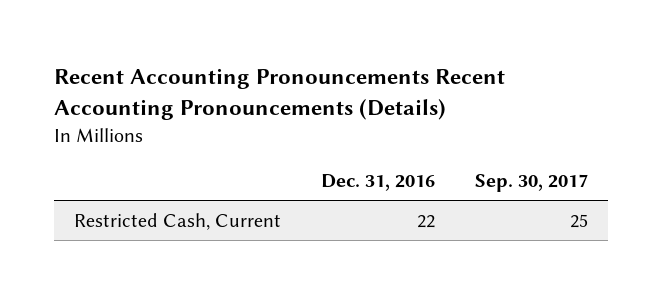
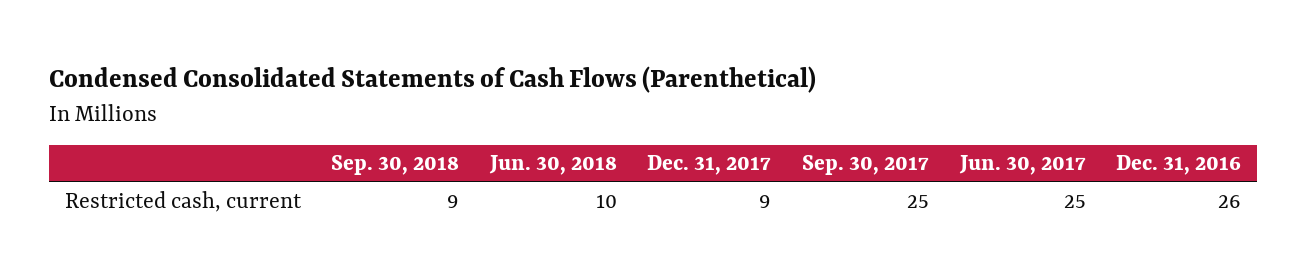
[53,68,505,121] Recent Accounting Pronouncements Recent Accounting Pronouncements (Details) -> [49,66,817,94] Condensed Consolidated Statements of Cash Flows (Parenthetical)
none -> [331,155,460,176] Sep. 30, 2018
none -> [488,155,617,176] Jun. 30, 2018
none -> [647,155,772,176] Dec. 31, 2017
none -> [958,155,1086,176] Jun. 30, 2017
[73,212,281,230] Restricted Cash, Current -> [64,191,302,213] Restricted cash, current
[417,214,436,228] 22 -> [1218,195,1242,209] 26

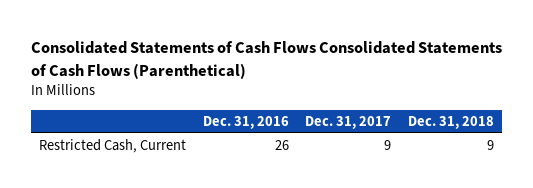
[49,66,817,94] Condensed Consolidated Statements of Cash Flows (Parenthetical) -> [30,41,502,79] Consolidated Statements of Cash Flows Consolidated Statements of Cash Flows (Parenthetical)
[331,155,460,176] Sep. 30, 2018 -> none
[488,155,617,176] Jun. 30, 2018 -> none
[802,155,930,176] Sep. 30, 2017 -> none
[958,155,1086,176] Jun. 30, 2017 -> none
none -> [407,116,494,130] Dec. 31, 2018
[64,191,302,213] Restricted cash, current -> [38,139,186,154] Restricted Cash, Current

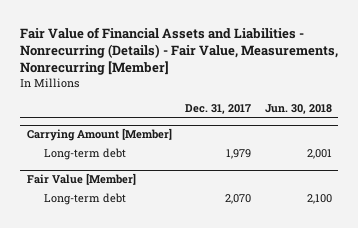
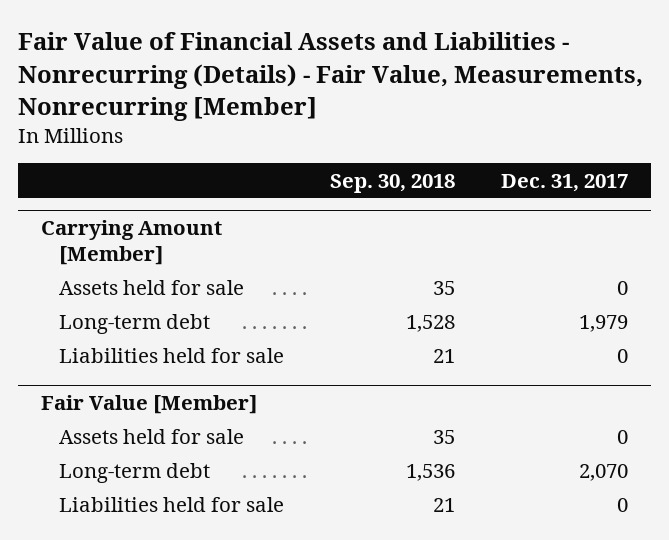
[264,103,332,114] Jun. 30, 2018 -> none
none -> [329,173,455,193] Sep. 30, 2018
none -> [58,280,244,296] Assets held for sale
none -> [58,348,284,364] Liabilities held for sale
none -> [58,429,244,445] Assets held for sale
none -> [58,497,284,513] Liabilities held for sale

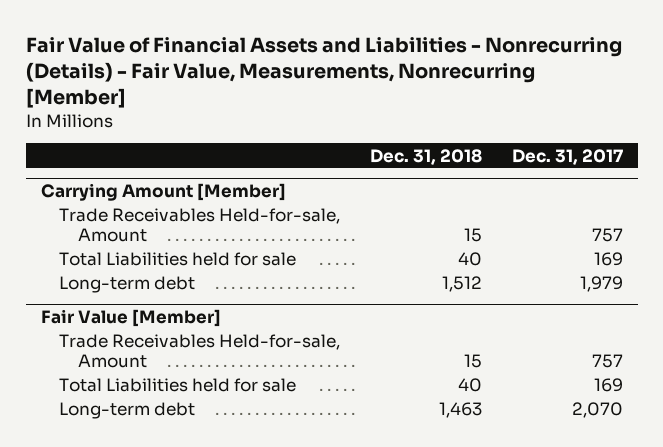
[329,173,455,193] Sep. 30, 2018 -> none
none -> [370,148,483,165] Dec. 31, 2018
[58,280,244,296] Assets held for sale -> [59,208,341,243] Trade Receivables Held-for-sale, Amount
[616,281,628,296] 0 -> [591,228,623,243] 757
none -> [59,252,297,267] Total Liabilities held for sale
[58,348,284,364] Liabilities held for sale -> none
[58,429,244,445] Assets held for sale -> [59,334,341,369] Trade Receivables Held-for-sale, Amount
[616,430,628,445] 0 -> [591,354,623,369] 757
none -> [59,378,297,393] Total Liabilities held for sale
[58,497,284,513] Liabilities held for sale -> none

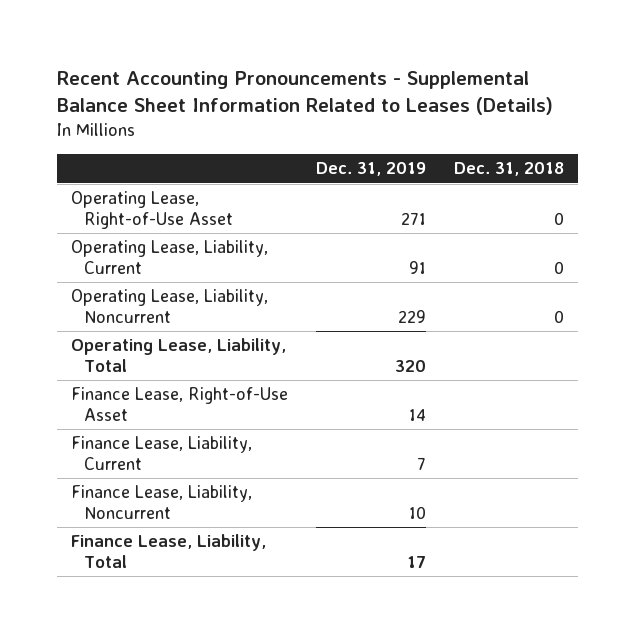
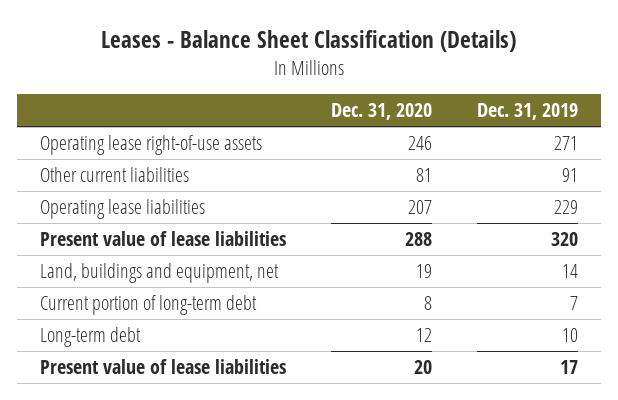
[56,70,553,116] Recent Accounting Pronouncements - Supplemental Balance Sheet Information Related to Leases (Details) -> [100,29,516,52] Leases - Balance Sheet Classification (Details)
[454,162,565,177] Dec. 31, 2018 -> none
none -> [330,103,432,121] Dec. 31, 2020
[71,191,233,230] Operating Lease, Right-of-Use Asset -> [39,134,262,155] Operating lease right-of-use assets
[71,240,269,275] Operating Lease, Liability, Current -> [39,166,189,182] Other current liabilities
[71,289,269,324] Operating Lease, Liability, Noncurrent -> [39,198,205,219] Operating lease liabilities
[71,338,287,373] Operating Lease, Liability, Total -> [39,230,286,246] Present value of lease liabilities
[71,387,289,422] Finance Lease, Right-of-Use Asset -> [39,262,279,283] Land, buildings and equipment, net
[71,436,253,471] Finance Lease, Liability, Current -> [39,294,257,315] Current portion of long-term debt
[71,485,253,520] Finance Lease, Liability, Noncurrent -> [39,326,141,347] Long-term debt
[71,534,267,569] Finance Lease, Liability, Total -> [39,358,286,374] Present value of lease liabilities

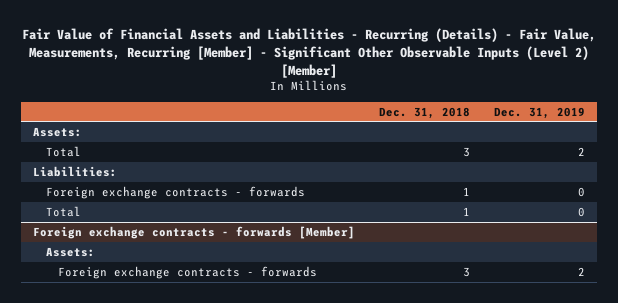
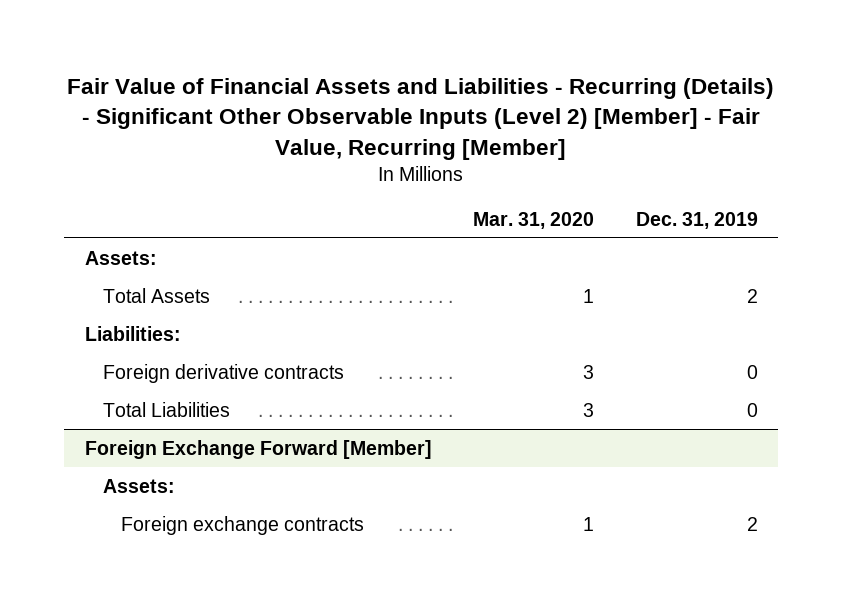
[22,28,597,78] Fair Value of Financial Assets and Liabilities - Recurring (Details) - Fair Value, Measurements, Recurring [Member] - Significant Other Observable Inputs (Level 2) [Member] -> [67,78,775,160] Fair Value of Financial Assets and Liabilities - Recurring (Details) - Significant Other Observable Inputs (Level 2) [Member] - Fair Value, Recurring [Member]
[379,106,471,119] Dec. 31, 2018 -> none
none -> [473,211,595,229] Mar. 31, 2020
[45,145,81,157] Total -> [103,287,211,303] Total Assets
[45,185,305,199] Foreign exchange contracts - forwards -> [103,363,345,383] Foreign derivative contracts
[45,205,81,217] Total -> [103,401,231,417] Total Liabilities
[33,225,356,239] Foreign exchange contracts - forwards [Member] -> [84,439,432,459] Foreign Exchange Forward [Member]
[58,265,318,279] Foreign exchange contracts - forwards -> [121,515,365,535] Foreign exchange contracts

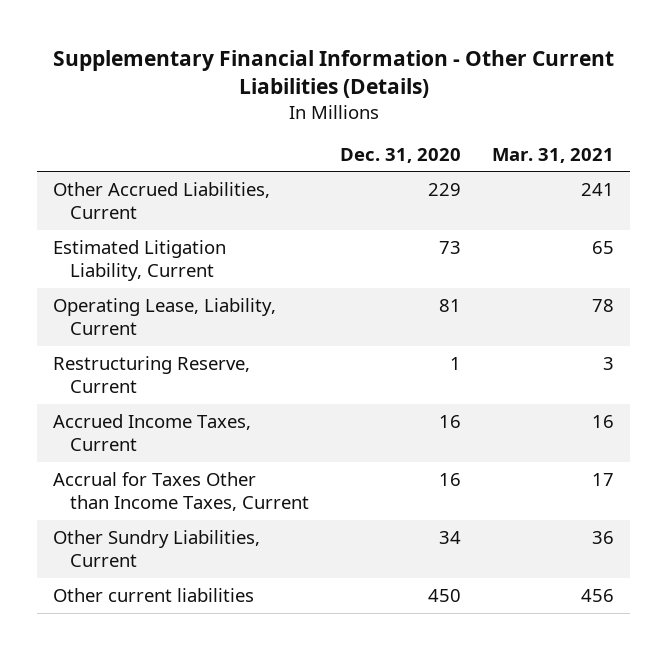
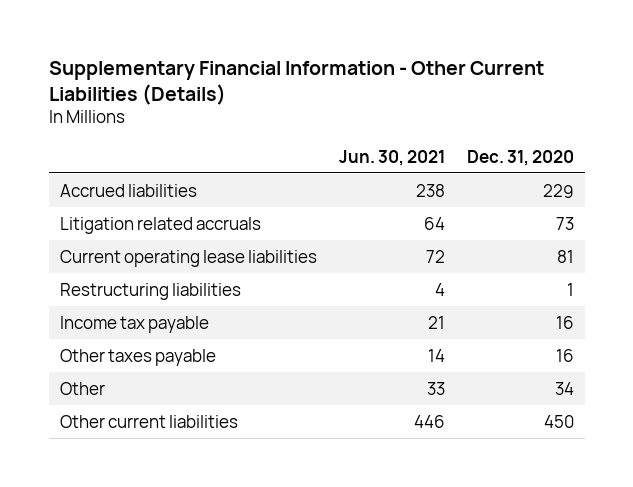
[492,147,615,163] Mar. 31, 2021 -> none
none -> [338,149,445,166] Jun. 30, 2021
[52,181,270,220] Other Accrued Liabilities, Current -> [59,183,197,197] Accrued liabilities
[52,239,226,282] Estimated Litigation Liability, Current -> [59,216,261,234] Litigation related accruals
[52,297,276,336] Operating Lease, Liability, Current -> [59,249,317,267] Current operating lease liabilities
[52,355,250,394] Restructuring Reserve, Current -> [59,282,241,300] Restructuring liabilities
[52,413,251,452] Accrued Income Taxes, Current -> [59,315,209,333] Income tax payable
[52,471,309,512] Accrual for Taxes Other than Income Taxes, Current -> [59,348,216,366] Other taxes payable
[52,529,260,568] Other Sundry Liabilities, Current -> [59,381,105,395] Other

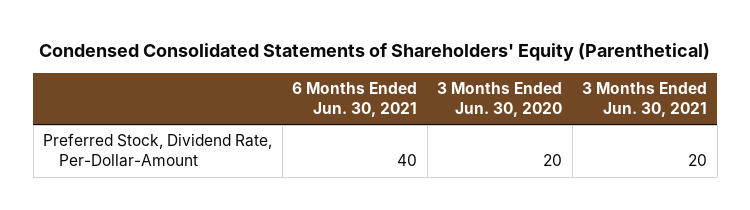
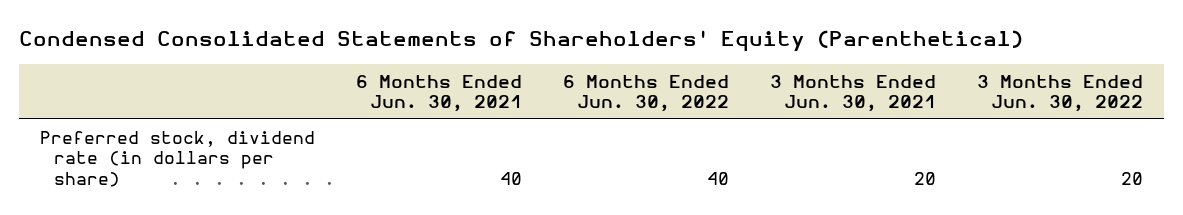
[437,82,563,118] 3 Months Ended Jun. 30, 2020 -> none
none -> [562,74,729,113] 6 Months Ended Jun. 30, 2022
none -> [977,74,1144,113] 3 Months Ended Jun. 30, 2022
[43,133,273,168] Preferred Stock, Dividend Rate, Per-Dollar-Amount -> [39,130,315,188] Preferred stock, dividend rate (in dollars per share)

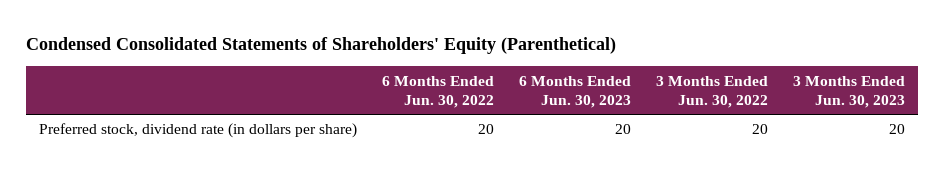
[355,74,522,113] 6 Months Ended Jun. 30, 2021 -> none
[770,74,937,113] 3 Months Ended Jun. 30, 2021 -> none
none -> [518,75,631,109] 6 Months Ended Jun. 30, 2023
none -> [793,75,906,109] 3 Months Ended Jun. 30, 2023
[706,172,729,186] 40 -> [477,124,494,135] 20

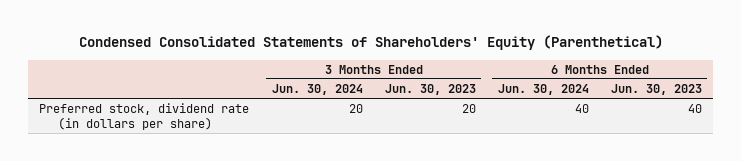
[381,75,494,109] 6 Months Ended Jun. 30, 2022 -> none
[655,75,768,109] 3 Months Ended Jun. 30, 2022 -> none
none -> [271,84,363,96] Jun. 30, 2024
none -> [497,84,589,96] Jun. 30, 2024
[614,124,631,135] 20 -> [687,104,702,114] 40

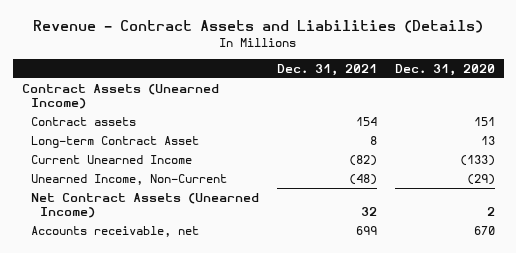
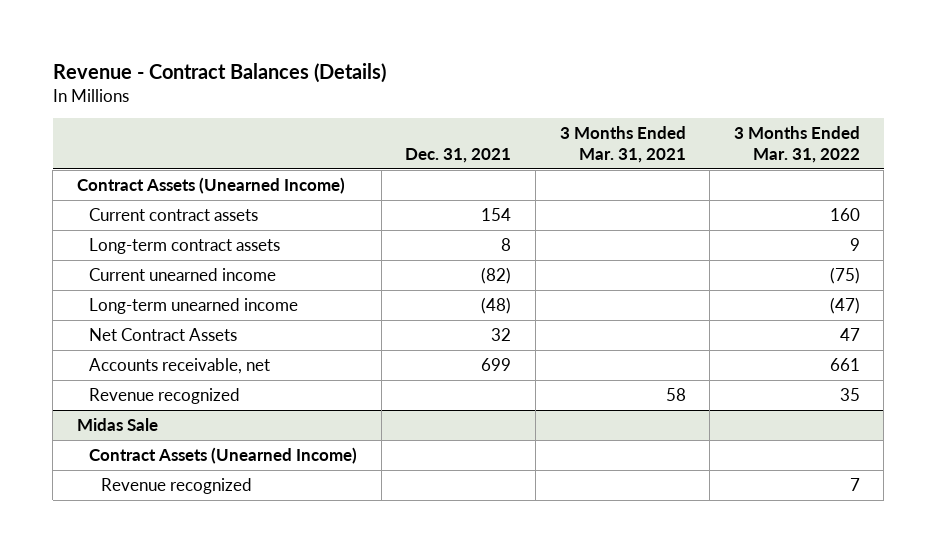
[33,20,484,34] Revenue - Contract Assets and Liabilities (Details) -> [52,62,386,83] Revenue - Contract Balances (Details)
[394,63,495,76] Dec. 31, 2020 -> none
none -> [559,126,686,163] 3 Months Ended Mar. 31, 2021
none -> [733,126,860,163] 3 Months Ended Mar. 31, 2022
[30,117,136,127] Contract assets -> [89,207,259,221] Current contract assets
[30,136,199,149] Long-term Contract Asset -> [89,237,281,254] Long-term contract assets
[30,155,192,165] Current Unearned Income -> [89,267,277,281] Current unearned income
[30,174,227,186] Unearned Income, Non-Current -> [89,297,299,314] Long-term unearned income
[30,193,259,219] Net Contract Assets (Unearned Income) -> [89,327,238,341] Net Contract Assets
none -> [89,387,241,404] Revenue recognized
none -> [77,417,159,431] Midas Sale
none -> [89,446,358,464] Contract Assets (Unearned Income)
none -> [101,477,253,494] Revenue recognized

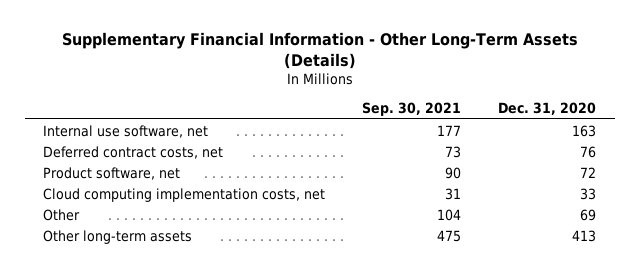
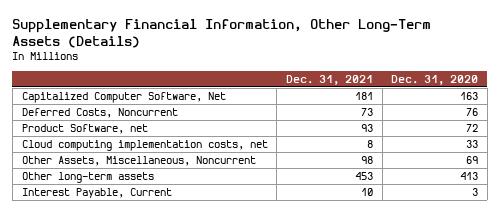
[61,32,578,70] Supplementary Financial Information - Other Long-Term Assets (Details) -> [12,19,432,48] Supplementary Financial Information, Other Long-Term Assets (Details)
[362,101,462,116] Sep. 30, 2021 -> none
none -> [285,74,373,85] Dec. 31, 2021
[43,124,209,138] Internal use software, net -> [21,92,226,104] Capitalized Computer Software, Net
[43,145,224,159] Deferred contract costs, net -> [21,108,178,119] Deferred Costs, Noncurrent
[43,166,181,180] Product software, net -> [21,124,148,135] Product Software, net
[43,208,81,221] Other -> [21,156,256,167] Other Assets, Miscellaneous, Noncurrent
none -> [21,188,172,199] Interest Payable, Current

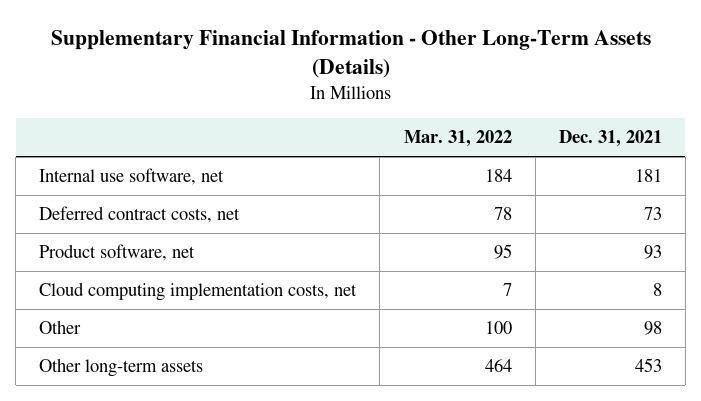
[12,19,432,48] Supplementary Financial Information, Other Long-Term Assets (Details) -> [50,29,651,78] Supplementary Financial Information - Other Long-Term Assets (Details)
[391,74,479,85] Dec. 31, 2020 -> none
none -> [403,130,512,148] Mar. 31, 2022
[21,92,226,104] Capitalized Computer Software, Net -> [39,168,225,186] Internal use software, net
[21,108,178,119] Deferred Costs, Noncurrent -> [39,206,241,224] Deferred contract costs, net
[21,124,148,135] Product Software, net -> [39,244,196,262] Product software, net
[21,156,256,167] Other Assets, Miscellaneous, Noncurrent -> [39,320,82,335] Other
[21,188,172,199] Interest Payable, Current -> none

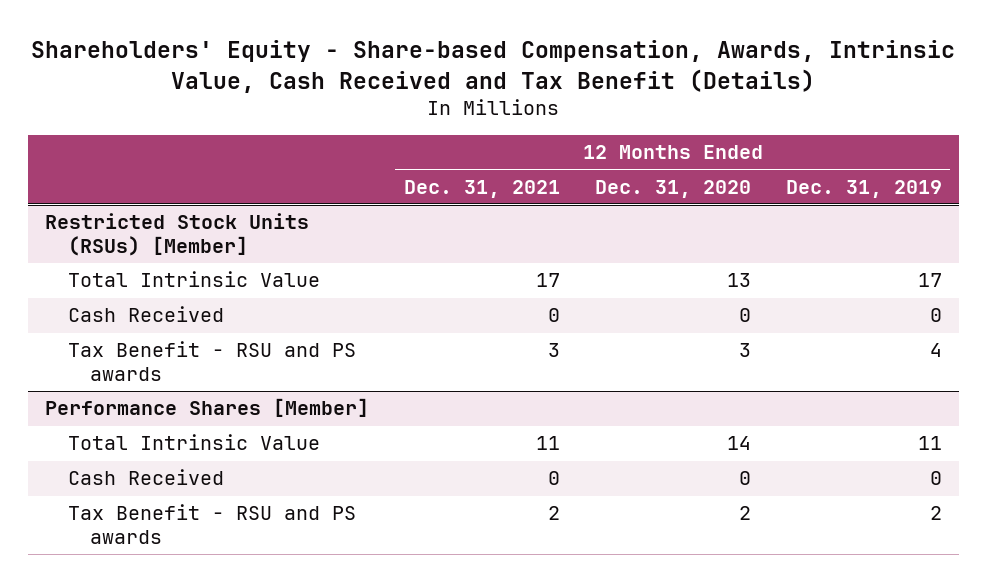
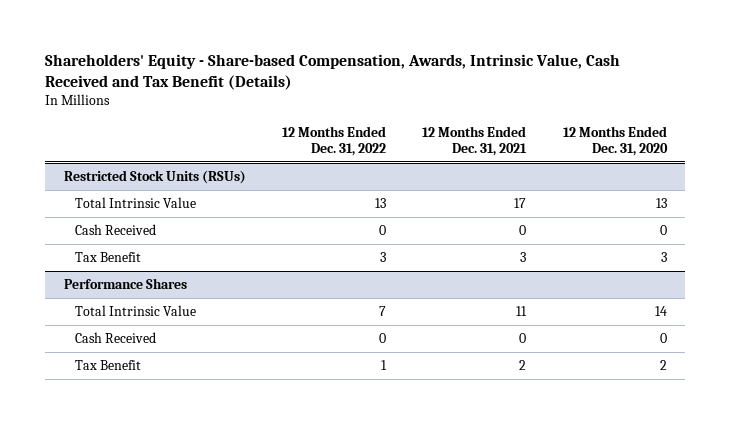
[785,179,942,198] Dec. 31, 2019 -> none
none -> [281,125,386,156] 12 Months Ended Dec. 31, 2022
[45,213,310,256] Restricted Stock Units (RSUs) [Member] -> [63,169,246,184] Restricted Stock Units (RSUs)
[67,341,356,381] Tax Benefit - RSU and PS awards -> [75,251,142,262] Tax Benefit
[45,398,370,418] Performance Shares [Member] -> [63,277,187,289] Performance Shares
[67,504,356,544] Tax Benefit - RSU and PS awards -> [75,359,142,370] Tax Benefit

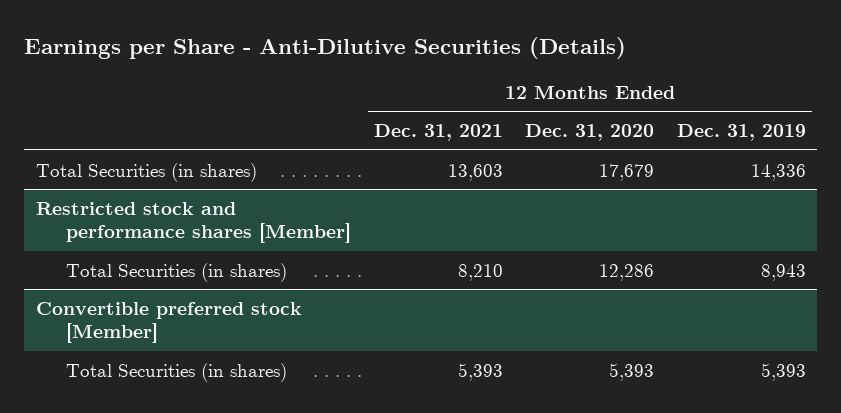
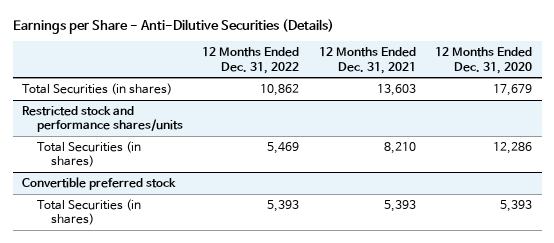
[676,124,806,142] Dec. 31, 2019 -> none
none -> [202,47,300,74] 12 Months Ended Dec. 31, 2022
[35,201,351,244] Restricted stock and performance shares [Member] -> [22,105,183,133] Restricted stock and performance shares/units
[35,301,302,344] Convertible preferred stock [Member] -> [22,176,177,190] Convertible preferred stock

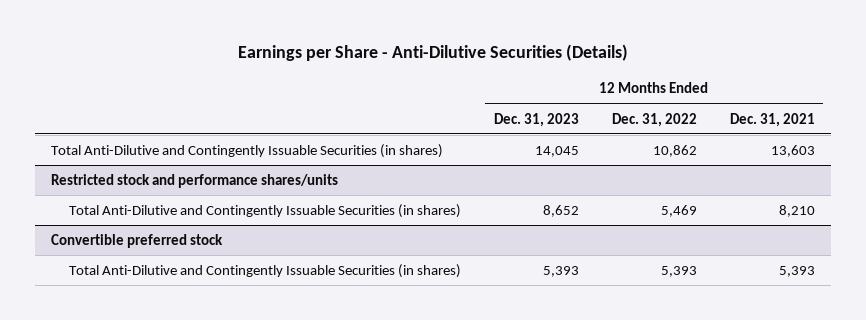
[435,47,533,74] 12 Months Ended Dec. 31, 2020 -> none
none -> [493,112,579,127] Dec. 31, 2023
[22,82,173,95] Total Securities (in shares) -> [51,144,444,159] Total Anti-Dilutive and Contingently Issuable Securities (in shares)
[36,140,141,168] Total Securities (in shares) -> [68,204,461,219] Total Anti-Dilutive and Contingently Issuable Securities (in shares)
[36,198,141,226] Total Securities (in shares) -> [68,264,461,279] Total Anti-Dilutive and Contingently Issuable Securities (in shares)

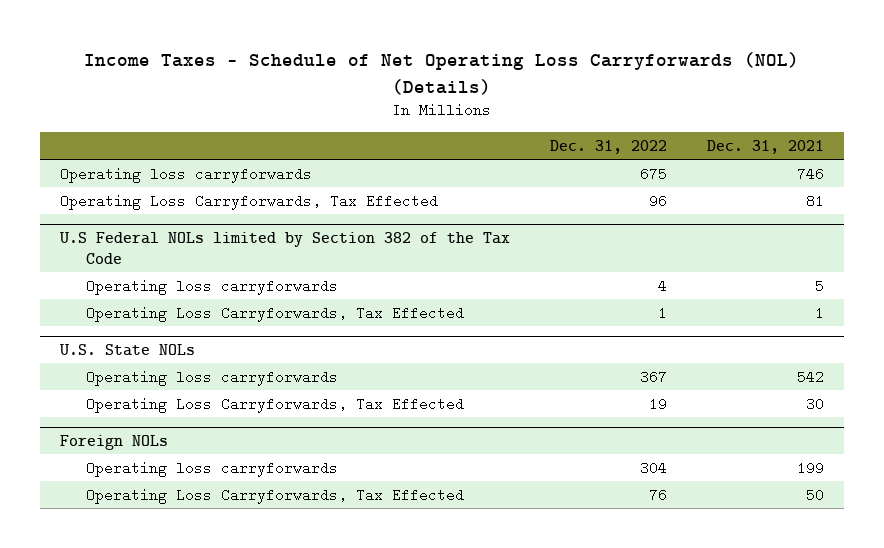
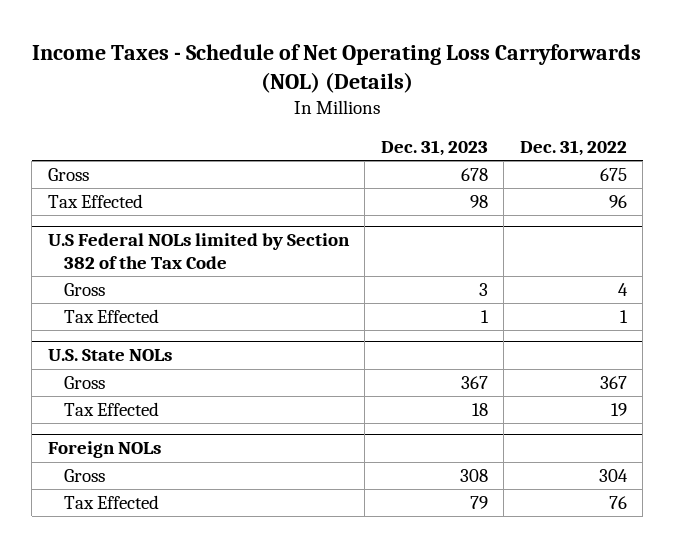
[707,139,825,154] Dec. 31, 2021 -> none
none -> [380,139,488,156] Dec. 31, 2023
[60,166,313,183] Operating loss carryforwards -> [47,168,89,182] Gross
[60,193,439,210] Operating Loss Carryforwards, Tax Effected -> [47,194,143,209] Tax Effected
[86,278,339,295] Operating loss carryforwards -> [64,283,106,297] Gross
[86,305,465,322] Operating Loss Carryforwards, Tax Effected -> [64,309,160,324] Tax Effected
[86,369,339,386] Operating loss carryforwards -> [64,376,106,390] Gross
[86,396,465,413] Operating Loss Carryforwards, Tax Effected -> [64,402,160,417] Tax Effected
[86,460,339,477] Operating loss carryforwards -> [64,469,106,483] Gross
[86,487,465,504] Operating Loss Carryforwards, Tax Effected -> [64,495,160,510] Tax Effected

